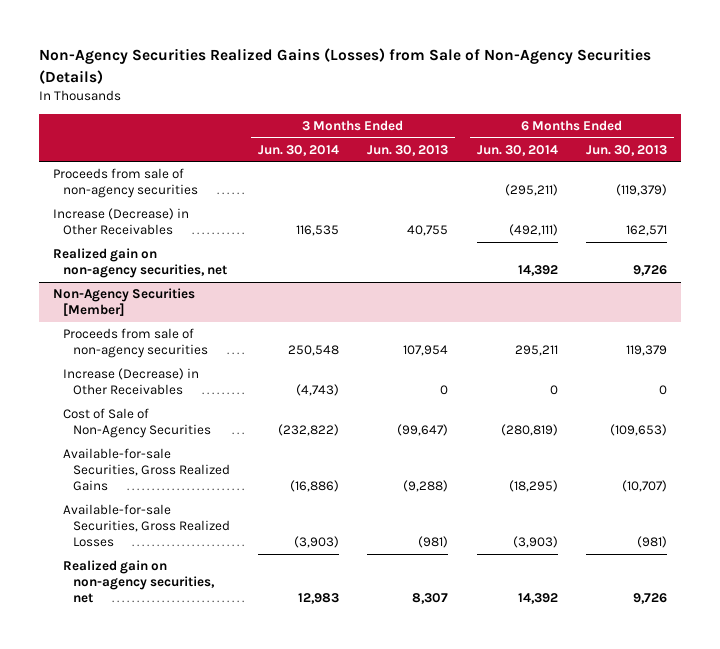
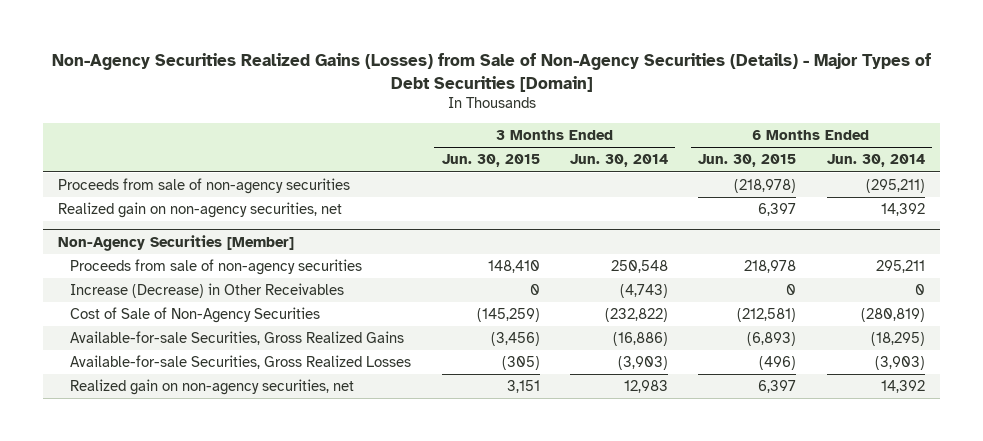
[39,48,652,84] Non-Agency Securities Realized Gains (Losses) from Sale of Non-Agency Securities (Details) -> [51,52,931,92] Non-Agency Securities Realized Gains (Losses) from Sale of Non-Agency Securities (Details) - Major Types of Debt Securities [Domain]
[367,144,449,156] Jun. 30, 2013 -> none
[585,144,667,156] Jun. 30, 2013 -> none
none -> [441,154,540,168] Jun. 30, 2015
none -> [698,154,797,168] Jun. 30, 2015
[53,208,190,236] Increase (Decrease) in Other Receivables -> none

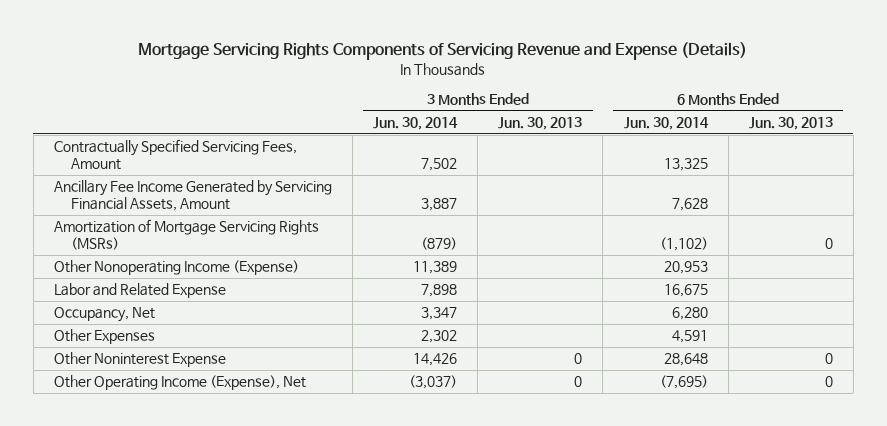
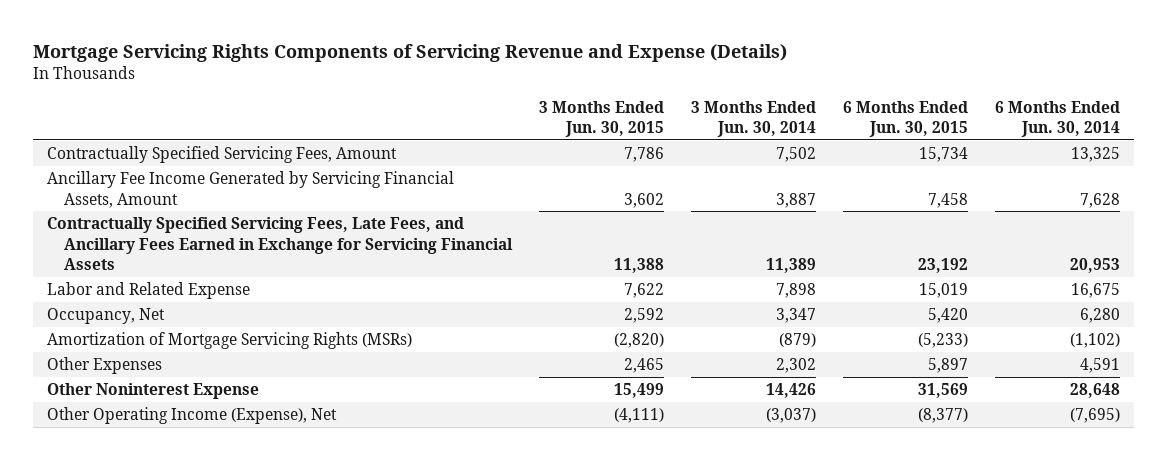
[498,117,583,131] Jun. 30, 2013 -> none
[748,117,833,131] Jun. 30, 2013 -> none
none -> [538,100,664,137] 3 Months Ended Jun. 30, 2015
none -> [843,100,969,137] 6 Months Ended Jun. 30, 2015
[53,260,299,276] Other Nonoperating Income (Expense) -> [46,217,513,270] Contractually Specified Servicing Fees, Late Fees, and Ancillary Fees Earned in Exchange for Servicing Financial Assets
[53,219,319,251] Amortization of Mortgage Servicing Rights (MSRs) -> [46,332,412,350] Amortization of Mortgage Servicing Rights (MSRs)

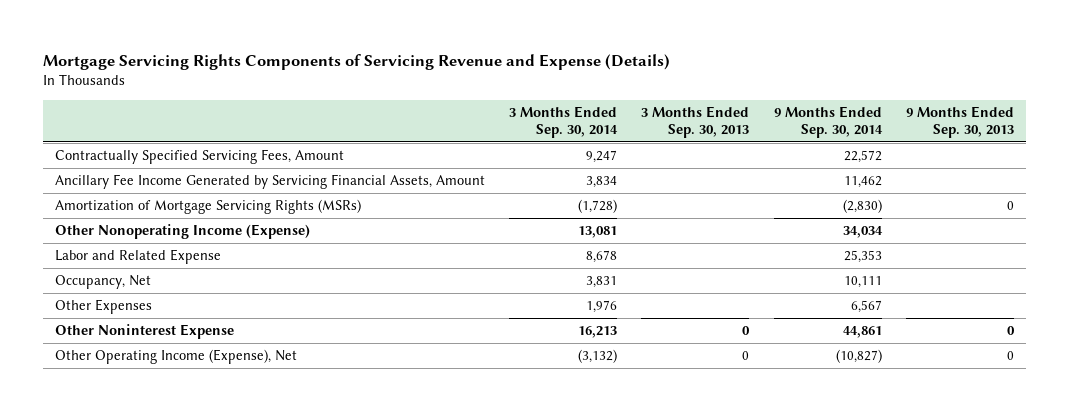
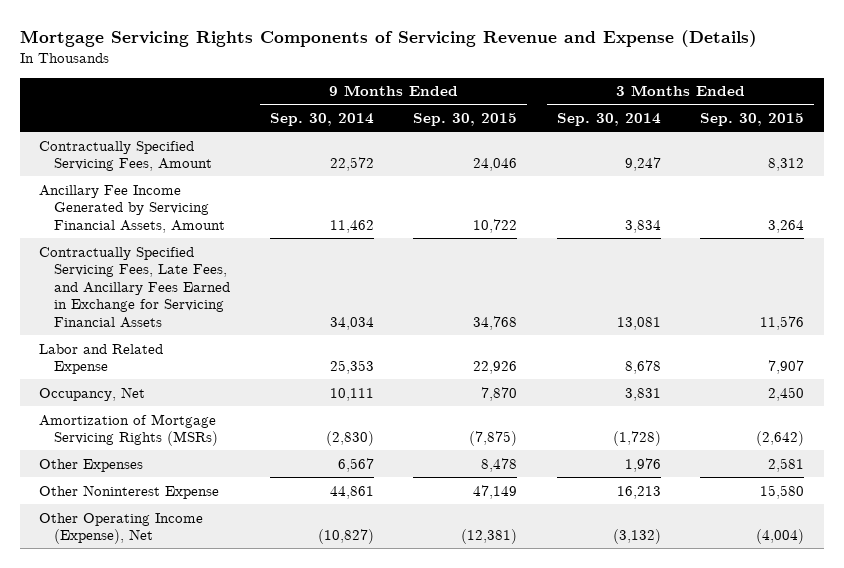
[641,105,750,139] 3 Months Ended Sep. 30, 2013 -> none
[905,105,1014,139] 9 Months Ended Sep. 30, 2013 -> none
none -> [413,113,518,127] Sep. 30, 2015
none -> [700,113,805,127] Sep. 30, 2015
[55,224,311,240] Other Nonoperating Income (Expense) -> [39,246,231,329] Contractually Specified Servicing Fees, Late Fees, and Ancillary Fees Earned in Exchange for Servicing Financial Assets
[55,199,362,215] Amortization of Mortgage Servicing Rights (MSRs) -> [39,413,219,447] Amortization of Mortgage Servicing Rights (MSRs)

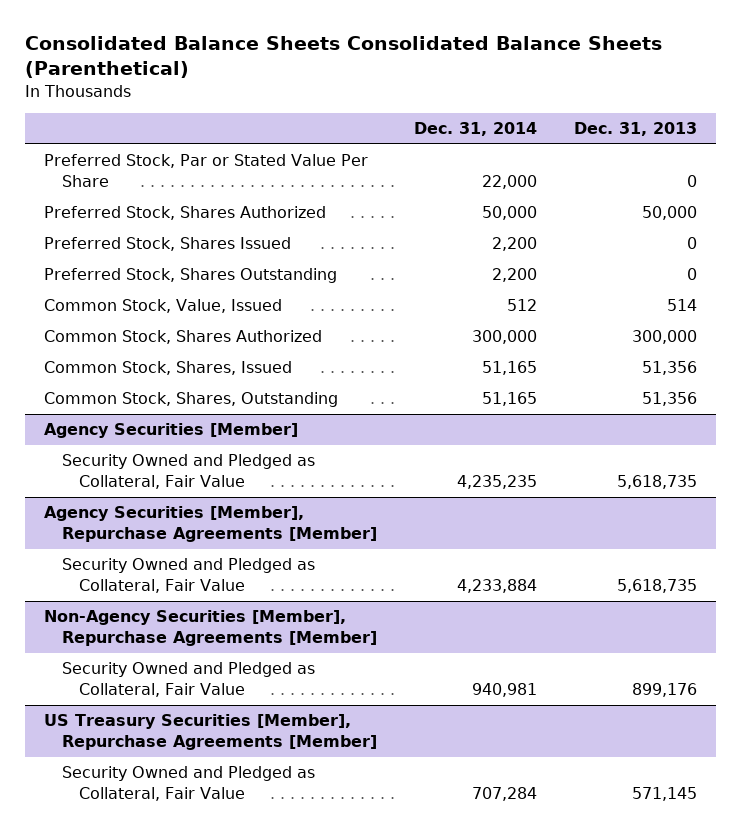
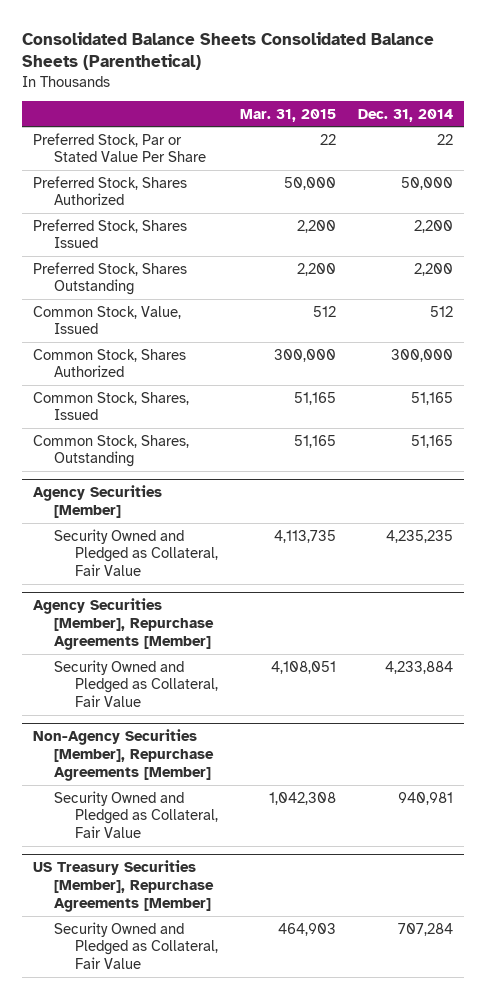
[574,122,698,137] Dec. 31, 2013 -> none
none -> [240,108,337,122] Mar. 31, 2015
[481,175,537,190] 22,000 -> [436,133,453,145] 22

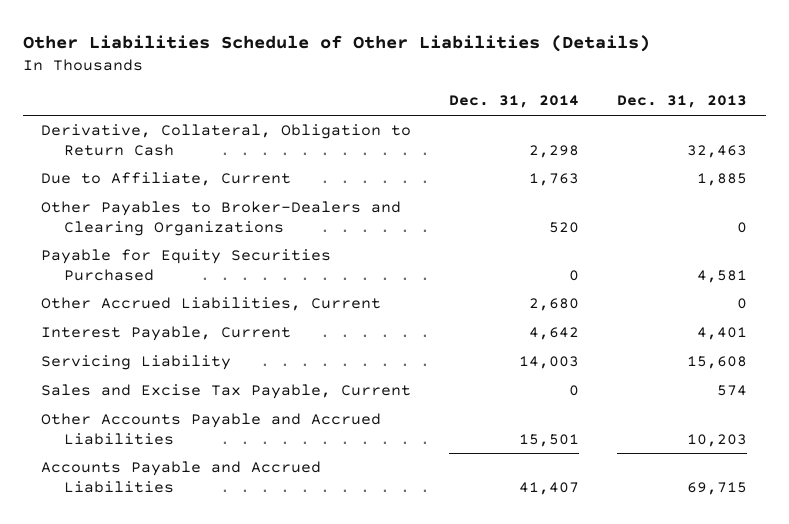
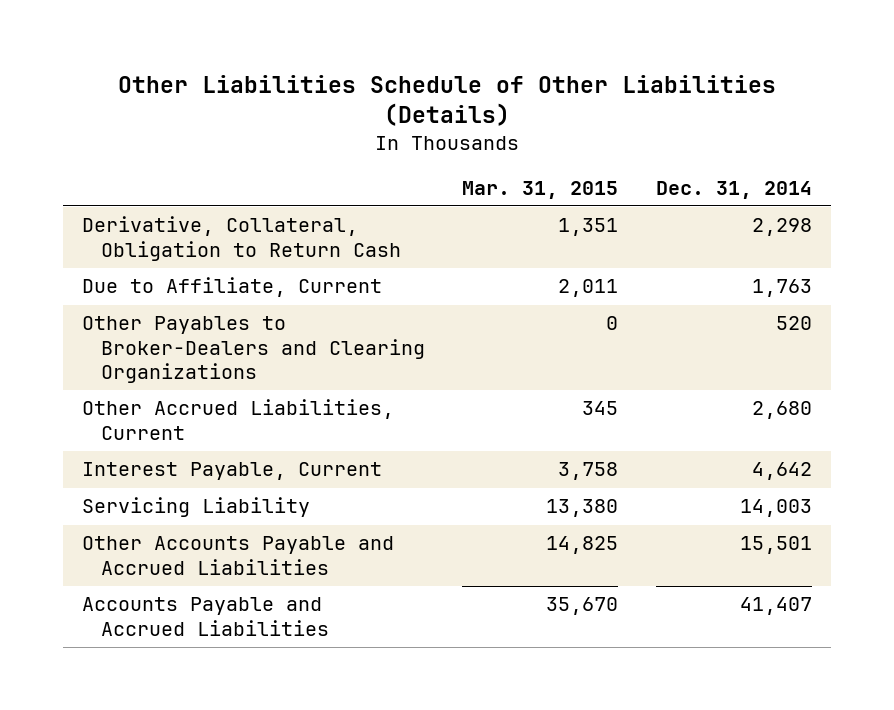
[617,95,748,109] Dec. 31, 2013 -> none
none -> [462,180,619,199] Mar. 31, 2015
[41,249,332,281] Payable for Equity Securities Purchased -> none
[41,384,412,400] Sales and Excise Tax Payable, Current -> none

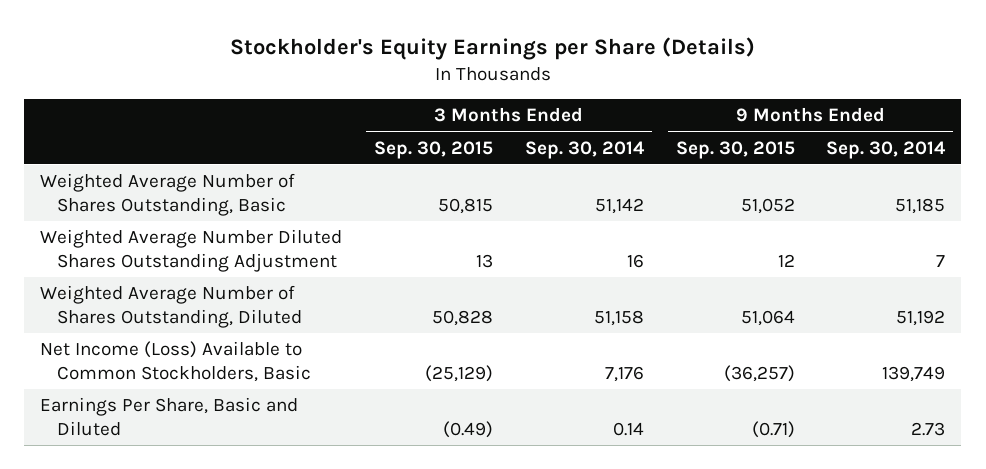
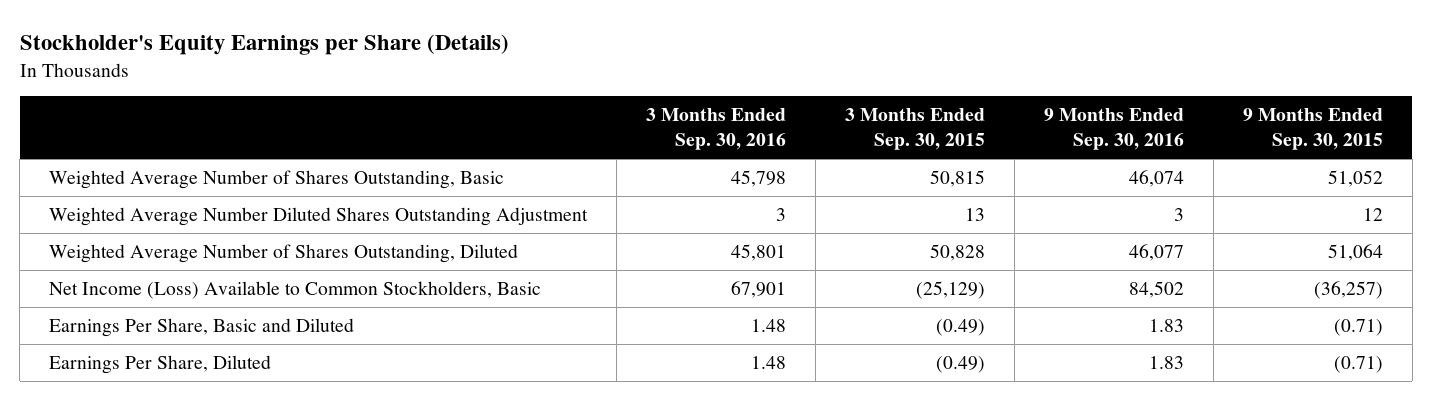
[524,140,645,159] Sep. 30, 2014 -> none
[826,140,947,159] Sep. 30, 2014 -> none
none -> [646,108,787,151] 3 Months Ended Sep. 30, 2016
none -> [1043,108,1184,151] 9 Months Ended Sep. 30, 2016
none -> [49,354,272,374] Earnings Per Share, Diluted

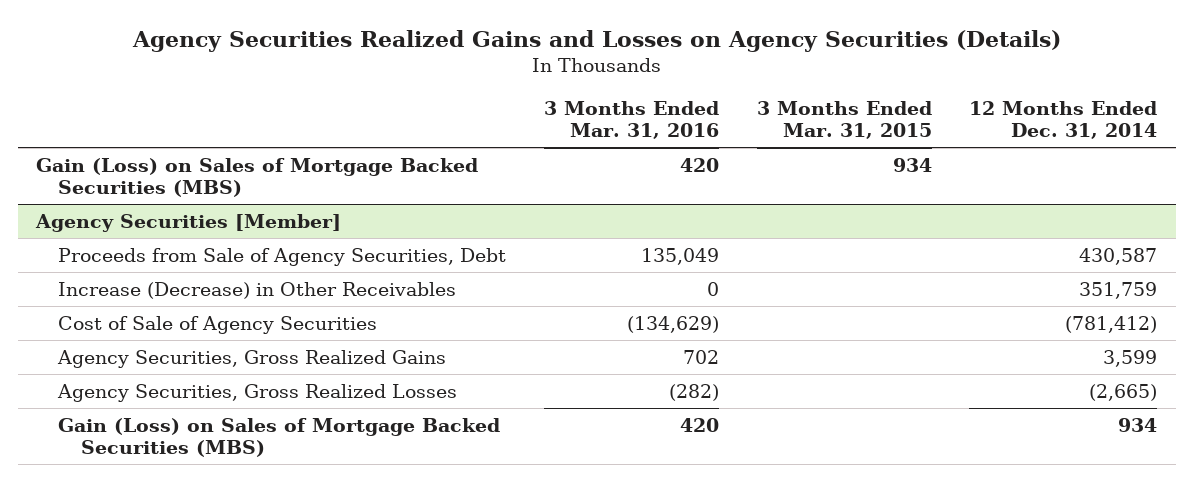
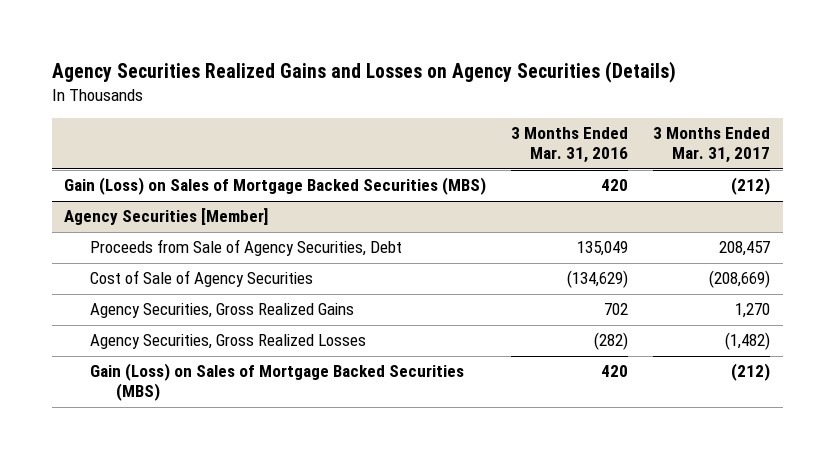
[756,100,932,139] 3 Months Ended Mar. 31, 2015 -> none
[969,100,1158,139] 12 Months Ended Dec. 31, 2014 -> none
none -> [653,127,771,164] 3 Months Ended Mar. 31, 2017
[58,281,457,299] Increase (Decrease) in Other Receivables -> none

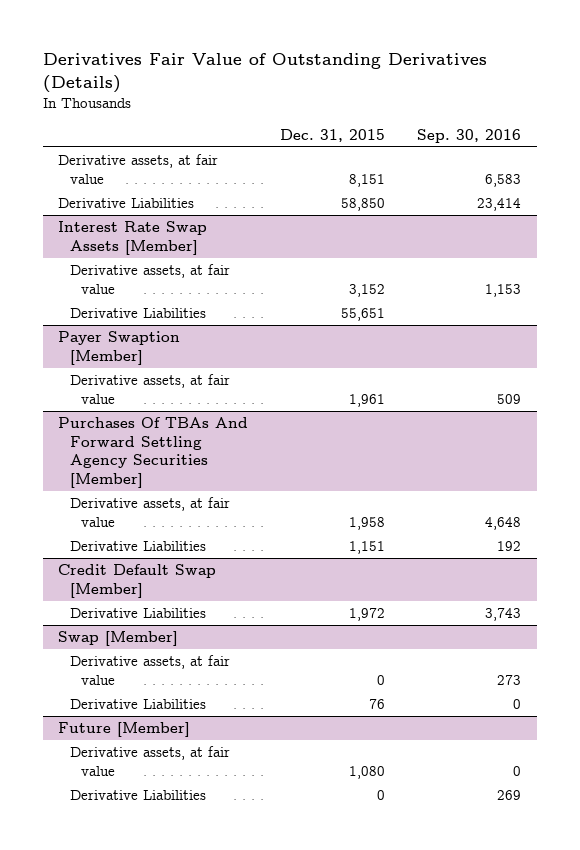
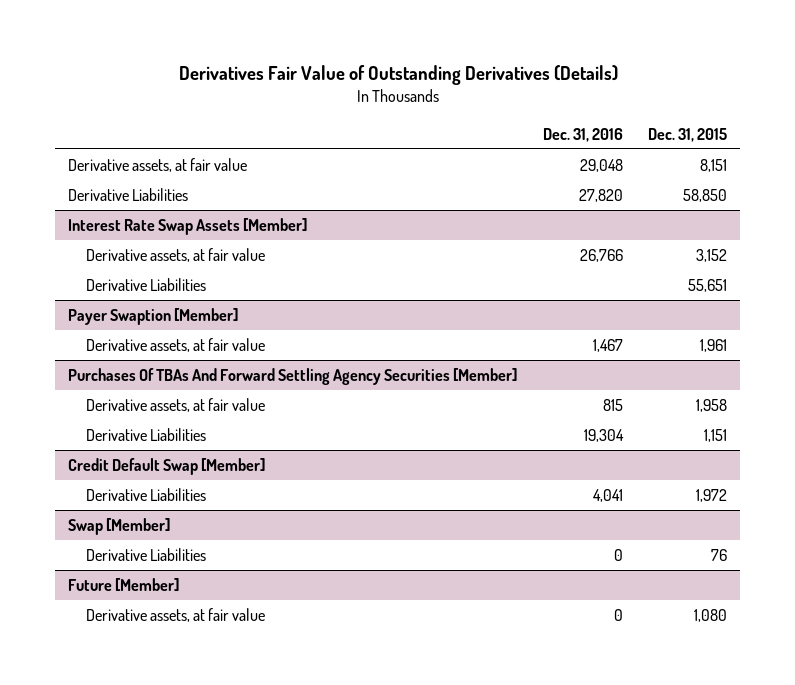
[417,128,522,143] Sep. 30, 2016 -> none
none -> [542,127,623,142] Dec. 31, 2016
[69,655,230,685] Derivative assets, at fair value -> none
[69,790,206,801] Derivative Liabilities -> none

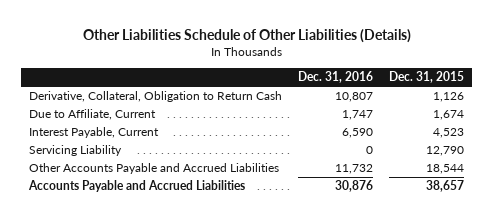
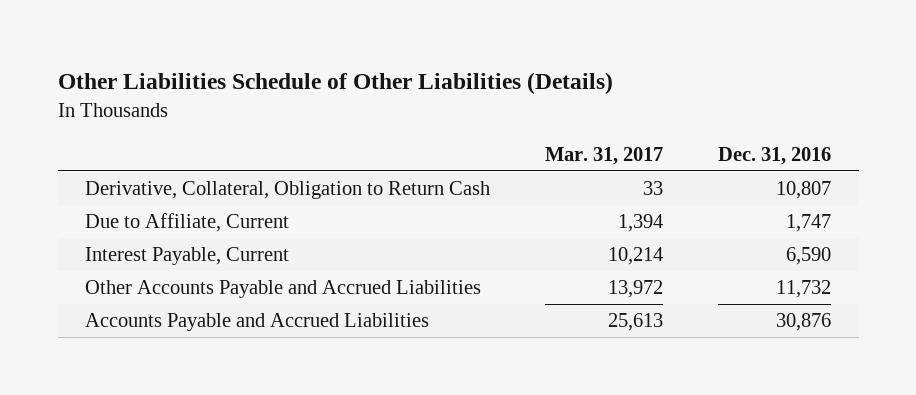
[389,71,465,84] Dec. 31, 2015 -> none
none -> [545,146,664,165] Mar. 31, 2017
[29,145,123,157] Servicing Liability -> none

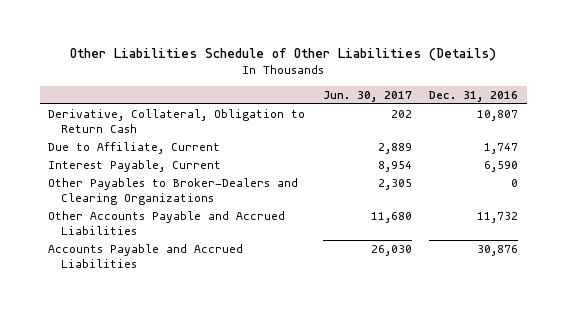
[545,146,664,165] Mar. 31, 2017 -> none
none -> [322,90,412,102] Jun. 30, 2017
none -> [48,178,299,206] Other Payables to Broker-Dealers and Clearing Organizations

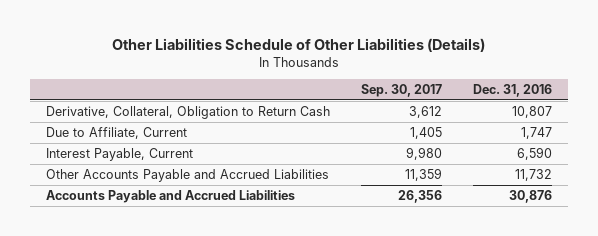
[322,90,412,102] Jun. 30, 2017 -> none
none -> [360,84,442,98] Sep. 30, 2017
[48,178,299,206] Other Payables to Broker-Dealers and Clearing Organizations -> none

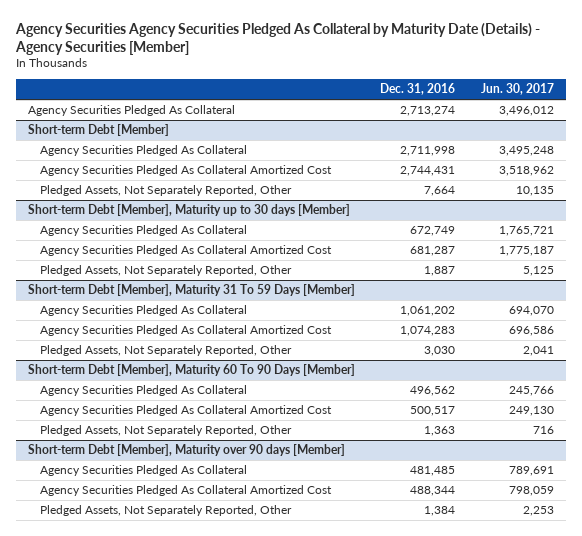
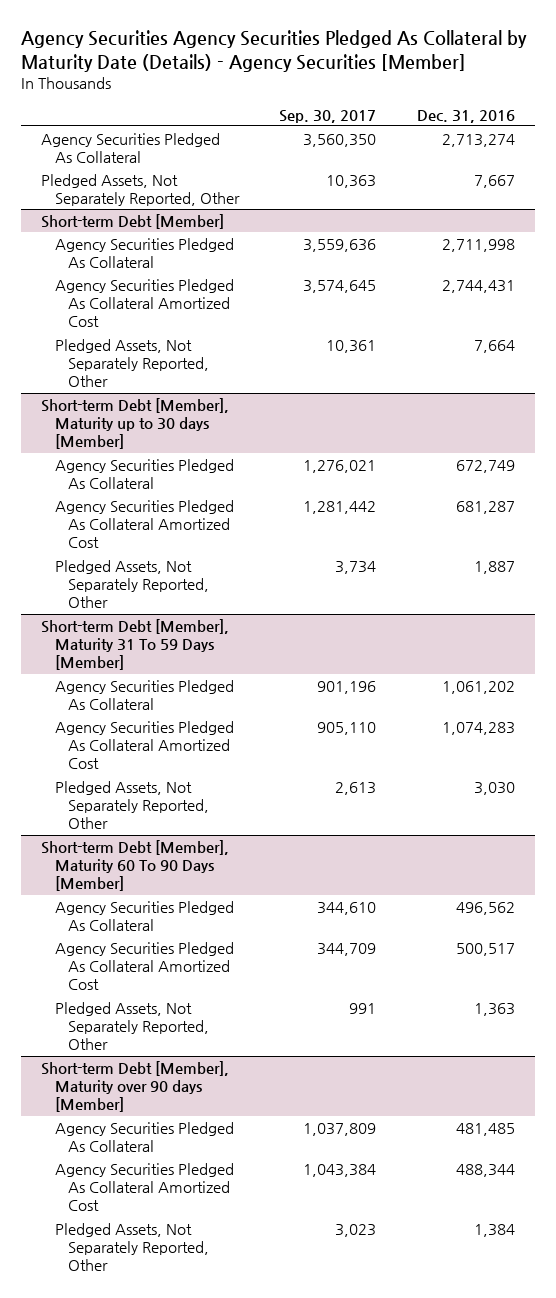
[480,83,554,96] Jun. 30, 2017 -> none
none -> [279,109,377,123] Sep. 30, 2017
none -> [41,173,240,207] Pledged Assets, Not Separately Reported, Other

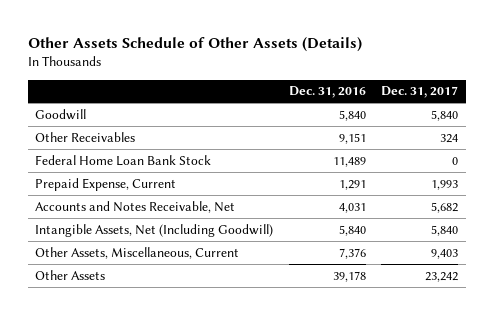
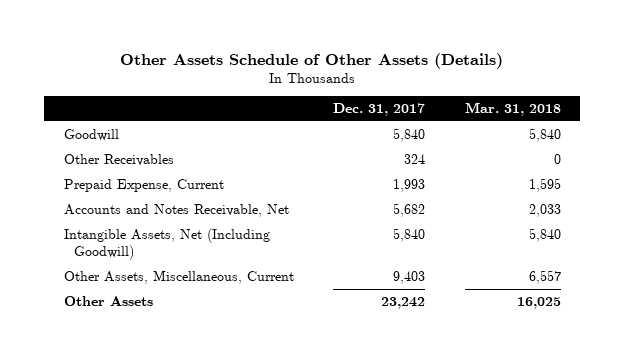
[288,86,366,99] Dec. 31, 2016 -> none
none -> [464,102,561,117] Mar. 31, 2018
[35,154,212,166] Federal Home Loan Bank Stock -> none

